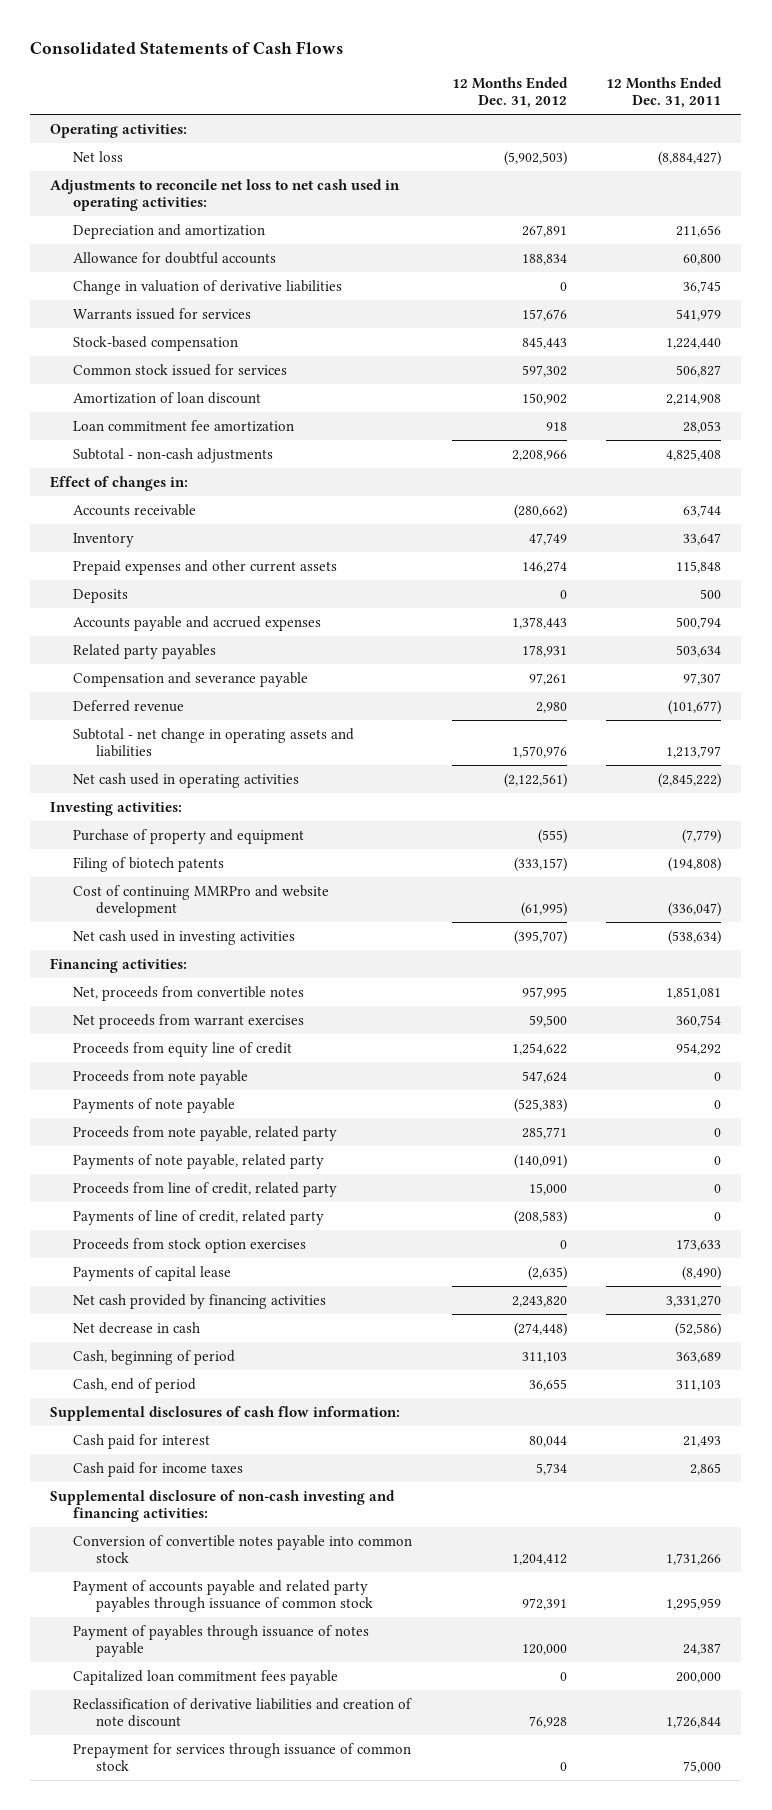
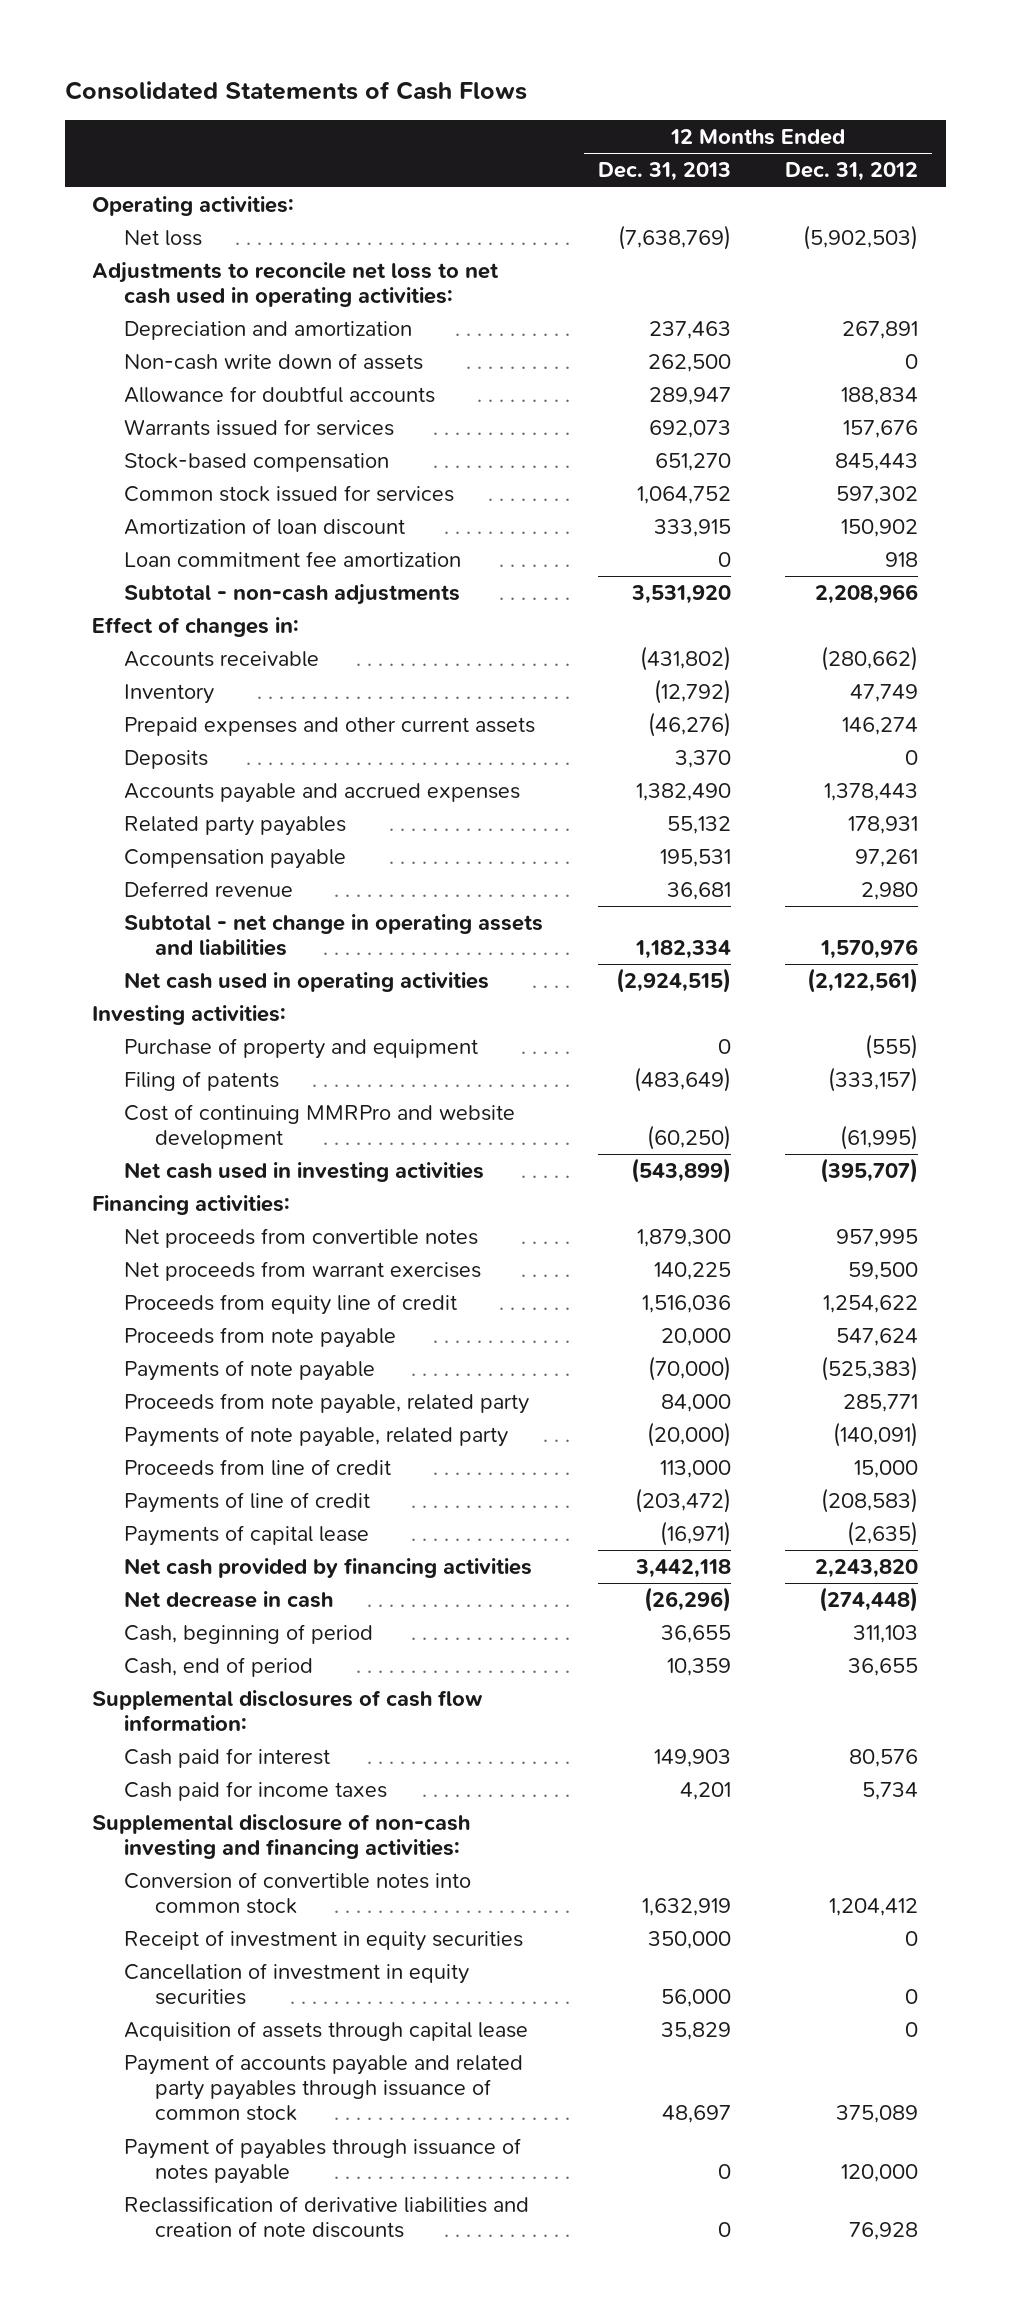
[606,76,723,109] 12 Months Ended Dec. 31, 2011 -> none
none -> [597,162,731,182] Dec. 31, 2013
none -> [123,352,423,370] Non-cash write down of assets
[73,279,343,295] Change in valuation of derivative liabilities -> none
[73,671,309,687] Compensation and severance payable -> [123,848,346,869] Compensation payable
[73,856,225,872] Filing of biotech patents -> [123,1070,279,1091] Filing of patents
[73,985,305,1001] Net, proceeds from convertible notes -> [123,1227,478,1248] Net proceeds from convertible notes
[73,1237,307,1253] Proceeds from stock option exercises -> none
[73,1181,338,1197] Proceeds from line of credit, related party -> [123,1458,391,1476] Proceeds from line of credit
[73,1209,325,1225] Payments of line of credit, related party -> [123,1491,370,1513] Payments of line of credit
[528,1435,567,1447] 80,044 -> [849,1748,919,1767] 80,576
[73,1534,413,1564] Conversion of convertible notes payable into common stock -> [123,1871,471,1915] Conversion of convertible notes into common stock
none -> [123,1929,523,1951] Receipt of investment in equity securities
none -> [123,1962,469,2006] Cancellation of investment in equity securities
none -> [123,2020,528,2041] Acquisition of assets through capital lease
[521,1598,567,1611] 972,391 -> [836,2105,919,2124] 375,089
[73,1669,339,1685] Capitalized loan commitment fees payable -> none
[73,1742,412,1772] Prepayment for services through issuance of common stock -> none
[73,1697,413,1728] Reclassification of derivative liabilities and creation of note discount -> [123,2195,529,2239] Reclassification of derivative liabilities and creation of note discounts

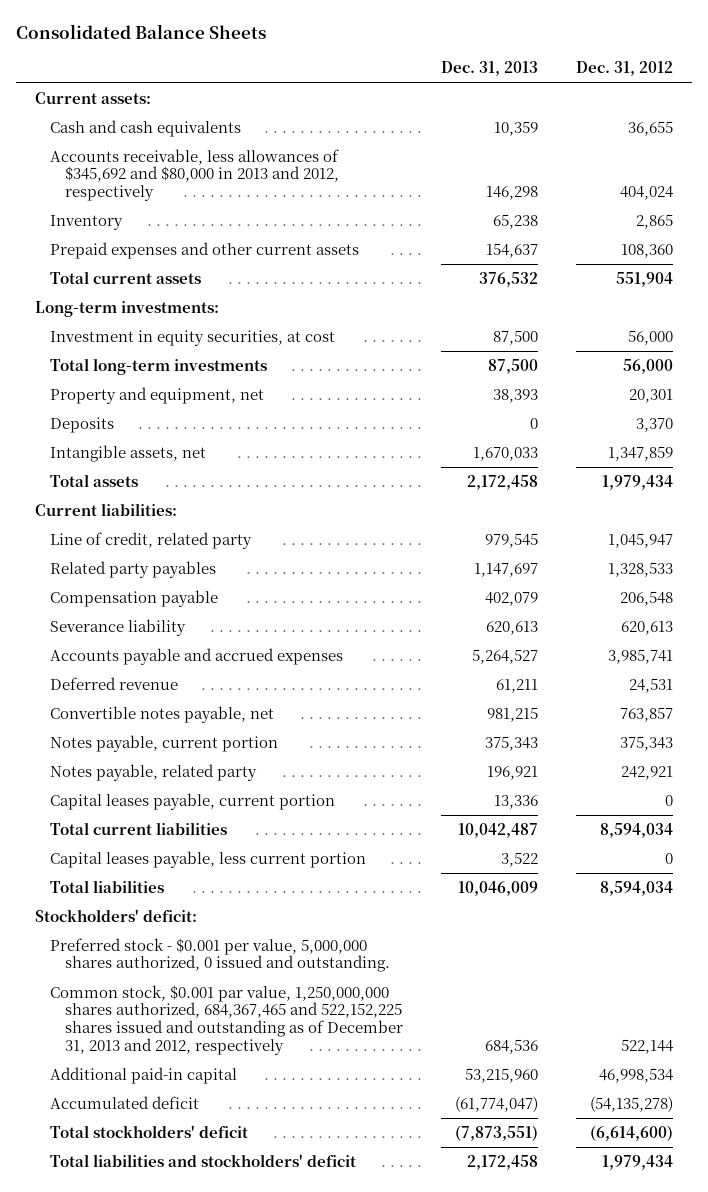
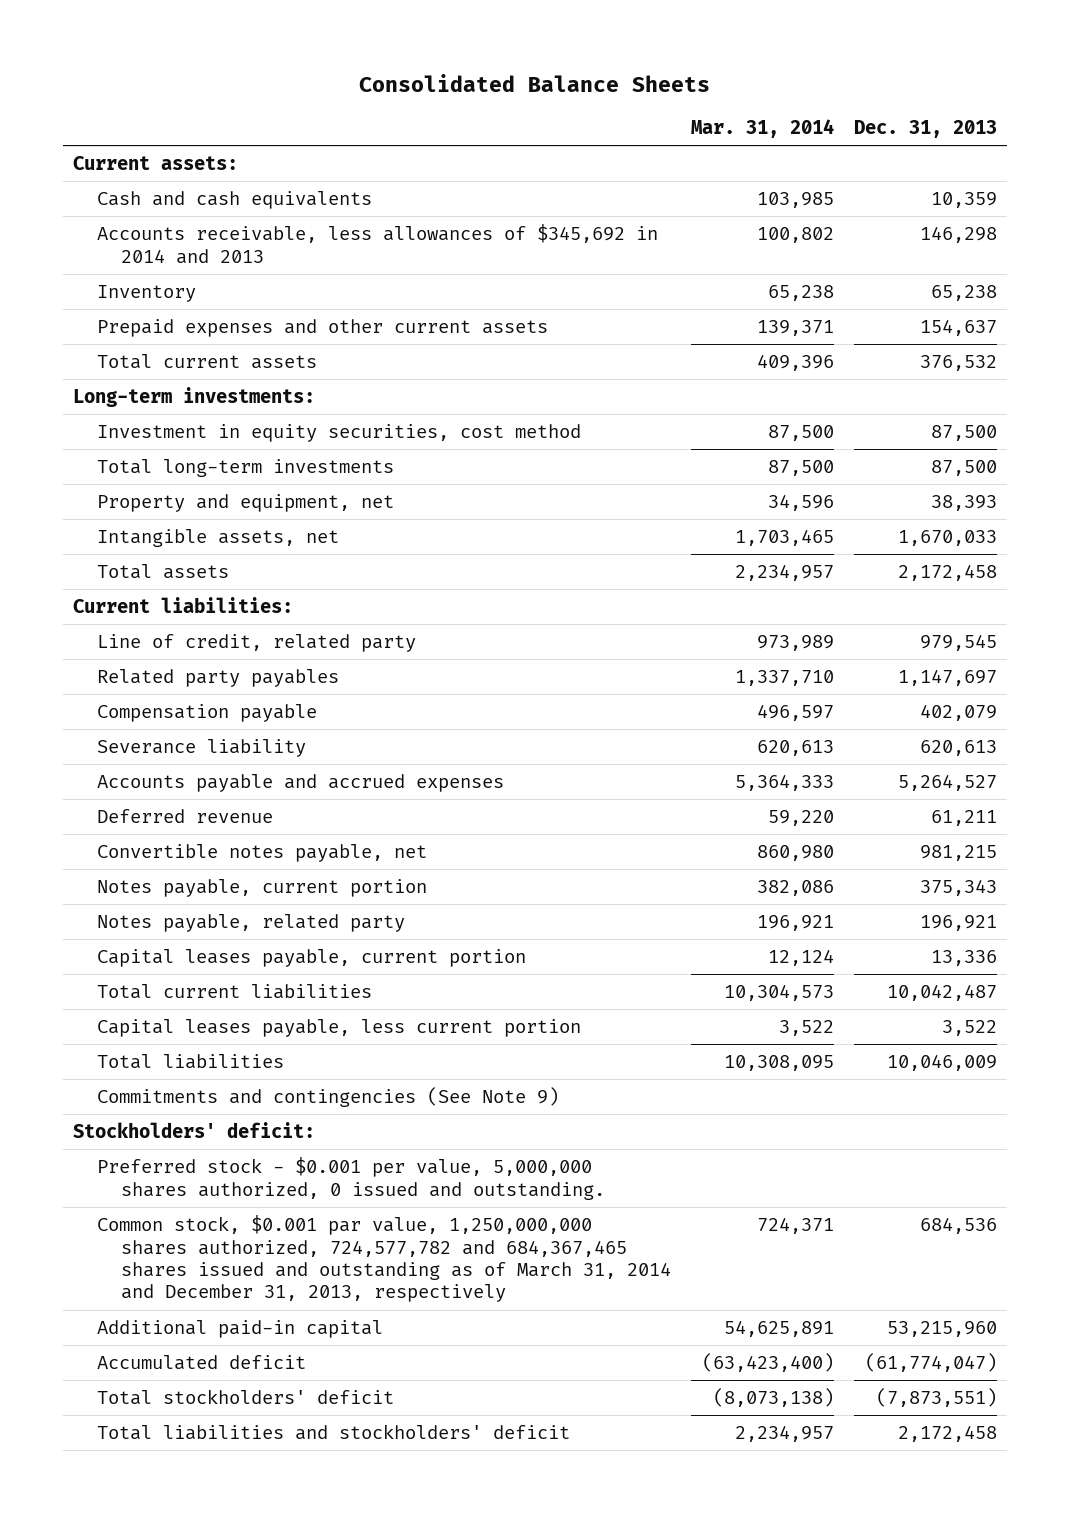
[575,61,673,77] Dec. 31, 2012 -> none
none -> [690,119,834,139] Mar. 31, 2014
[50,148,340,202] Accounts receivable, less allowances of $345,692 and $80,000 in 2013 and 2012, respectively -> [97,224,659,264] Accounts receivable, less allowances of $345,692 in 2014 and 2013
[50,329,336,346] Investment in equity securities, at cost -> [97,424,582,443] Investment in equity securities, cost method
[50,416,115,433] Deposits -> none
none -> [97,1087,560,1108] Commitments and contingencies (See Note 9)
[50,984,404,1055] Common stock, $0.001 par value, 1,250,000,000 shares authorized, 684,367,465 and 522,152,225 shares issued and outstanding as of December 31, 2013 and 2012, respectively -> [97,1215,672,1303] Common stock, $0.001 par value, 1,250,000,000 shares authorized, 724,577,782 and 684,367,465 shares issued and outstanding as of March 31, 2014 and December 31, 2013, respectively

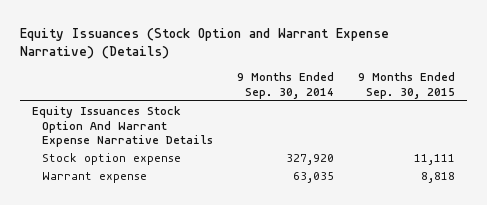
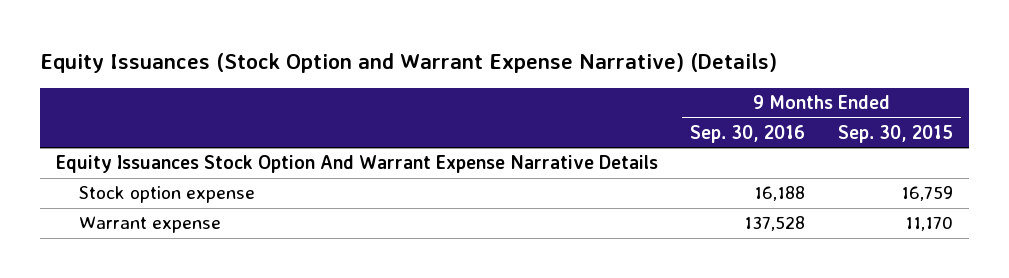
[236,72,334,99] 9 Months Ended Sep. 30, 2014 -> none
none -> [690,124,806,143] Sep. 30, 2016
[413,154,455,166] 11,111 -> [900,186,953,202] 16,759
[420,172,455,184] 8,818 -> [904,216,953,232] 11,170

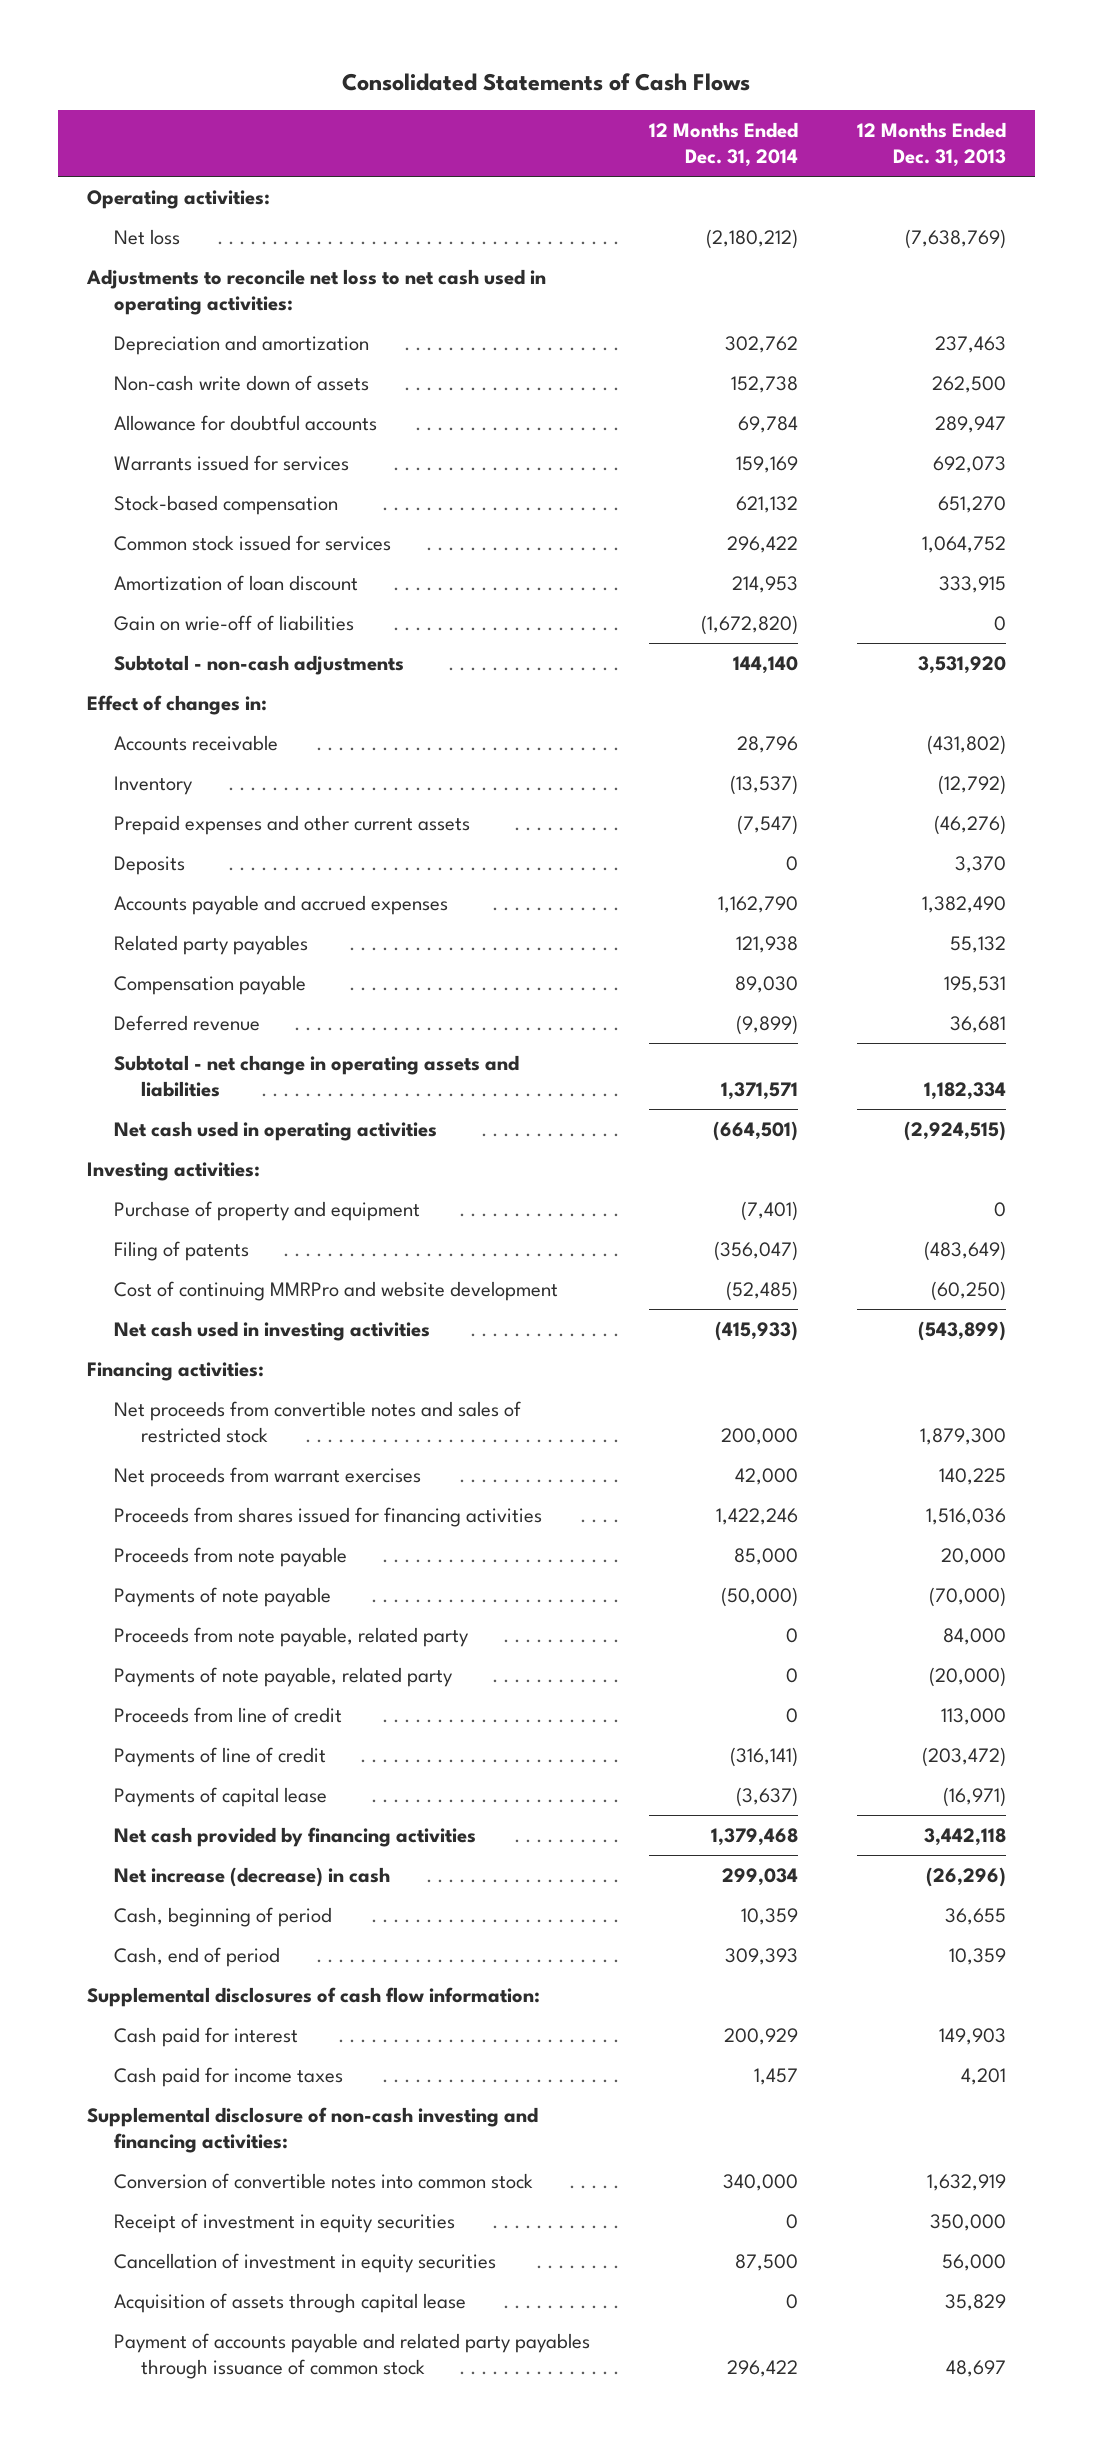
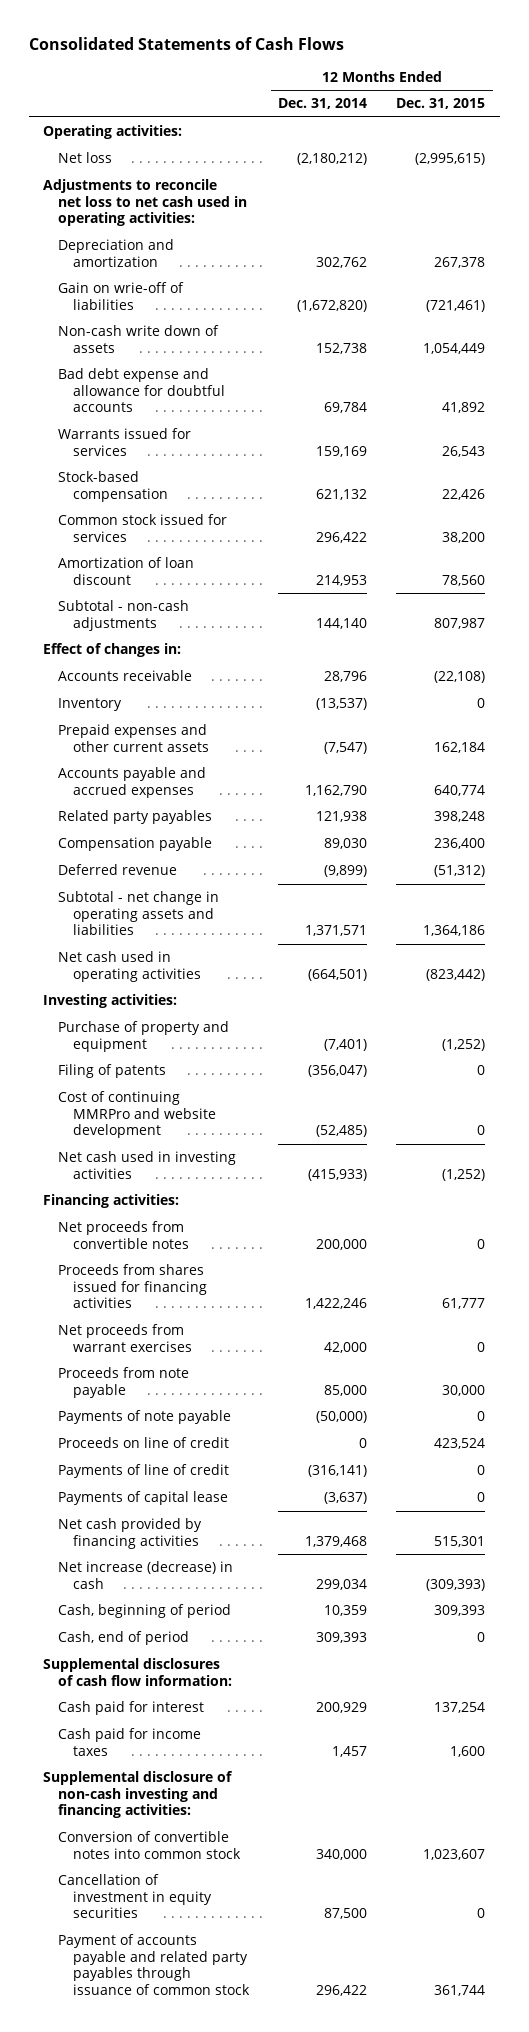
[856,122,1006,168] 12 Months Ended Dec. 31, 2013 -> none
none -> [396,98,486,110] Dec. 31, 2015
[113,615,354,632] Gain on wrie-off of liabilities -> [57,282,184,310] Gain on wrie-off of liabilities
[113,415,377,432] Allowance for doubtful accounts -> [57,368,225,413] Bad debt expense and allowance for doubtful accounts
[113,856,185,876] Deposits -> none
[113,1401,521,1443] Net proceeds from convertible notes and sales of restricted stock -> [57,1221,189,1249] Net proceeds from convertible notes
[113,1467,421,1488] Net proceeds from warrant exercises -> [57,1324,192,1352] Net proceeds from warrant exercises
[113,1627,469,1648] Proceeds from note payable, related party -> none
[113,1667,453,1688] Payments of note payable, related party -> none
[113,1707,342,1724] Proceeds from line of credit -> [57,1437,229,1449] Proceeds on line of credit
[113,2213,455,2234] Receipt of investment in equity securities -> none
[113,2293,466,2314] Acquisition of assets through capital lease -> none

